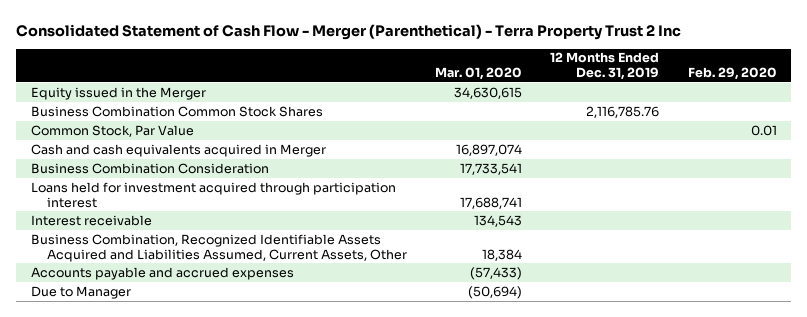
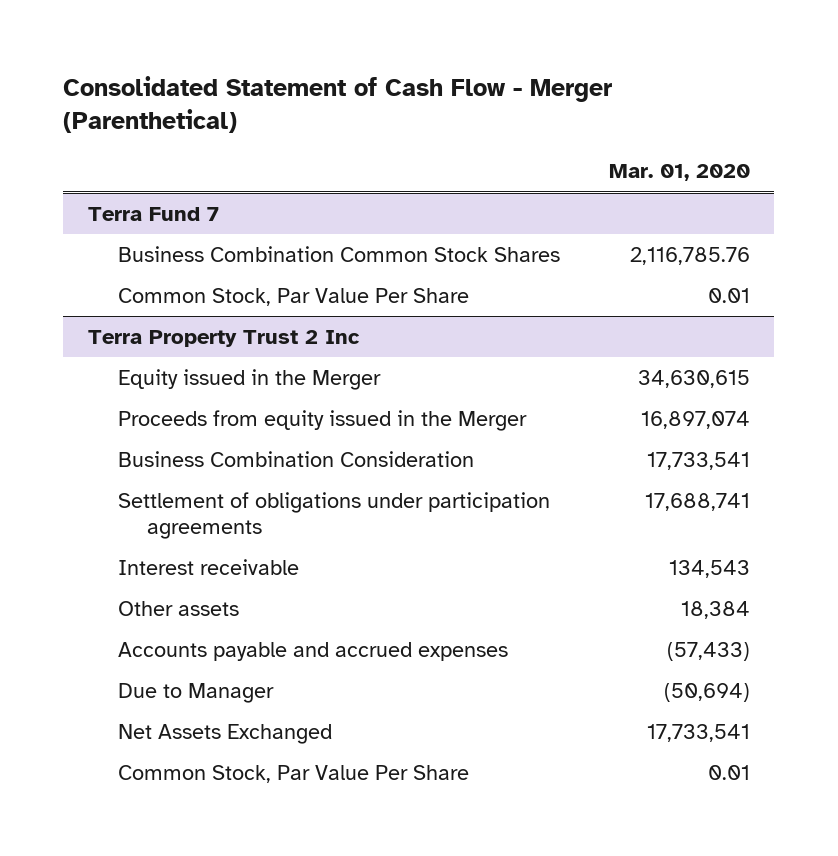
[16,23,682,40] Consolidated Statement of Cash Flow - Merger (Parenthetical) - Terra Property Trust 2 Inc -> [63,76,613,134] Consolidated Statement of Cash Flow - Merger (Parenthetical)
[550,52,660,81] 12 Months Ended Dec. 31, 2019 -> none
[687,67,777,81] Feb. 29, 2020 -> none
none -> [87,206,219,221] Terra Fund 7
none -> [117,245,560,262] Business Combination Common Stock Shares
none -> [117,287,469,306] Common Stock, Par Value Per Share
none -> [87,329,360,347] Terra Property Trust 2 Inc
[30,105,323,117] Business Combination Common Stock Shares -> none
[30,124,194,137] Common Stock, Par Value -> none
[30,143,326,157] Cash and cash equivalents acquired in Merger -> [117,409,527,431] Proceeds from equity issued in the Merger
[30,181,396,208] Loans held for investment acquired through participation interest -> [117,491,550,540] Settlement of obligations under participation agreements
[30,233,407,262] Business Combination, Recognized Identifiable Assets Acquired and Liabilities Assumed, Current Assets, Other -> [117,600,239,616] Other assets
none -> [117,723,332,744] Net Assets Exchanged
none -> [117,764,469,783] Common Stock, Par Value Per Share

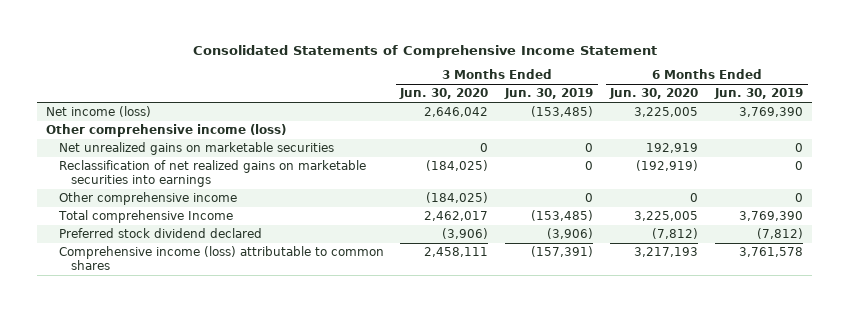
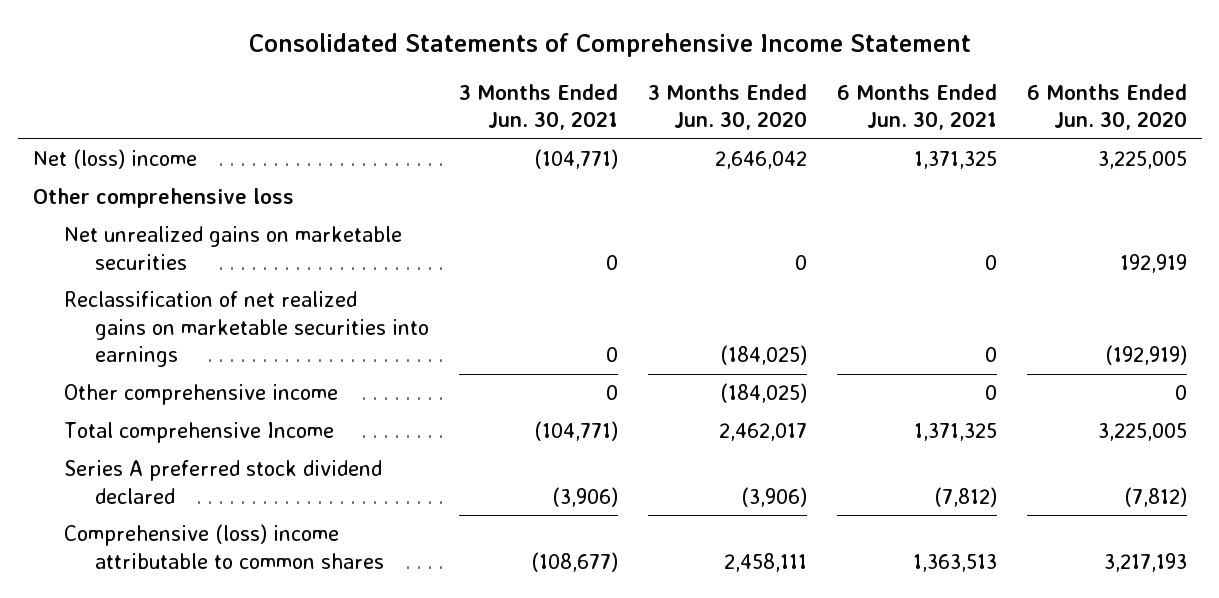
[504,88,594,100] Jun. 30, 2019 -> none
[714,88,804,100] Jun. 30, 2019 -> none
none -> [458,83,618,131] 3 Months Ended Jun. 30, 2021
none -> [836,83,997,131] 6 Months Ended Jun. 30, 2021
[45,106,151,118] Net income (loss) -> [32,149,197,170] Net (loss) income
[45,124,286,138] Other comprehensive income (loss) -> [32,188,294,209] Other comprehensive loss
[58,228,262,239] Preferred stock dividend declared -> [63,460,382,504] Series A preferred stock dividend declared
[58,246,384,270] Comprehensive income (loss) attributable to common shares -> [63,524,384,569] Comprehensive (loss) income attributable to common shares

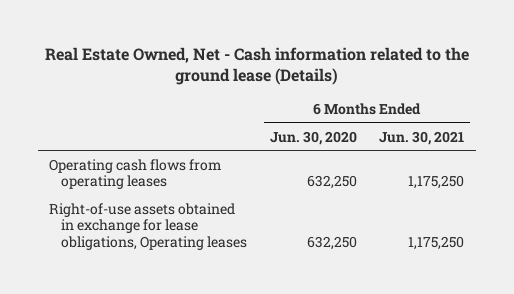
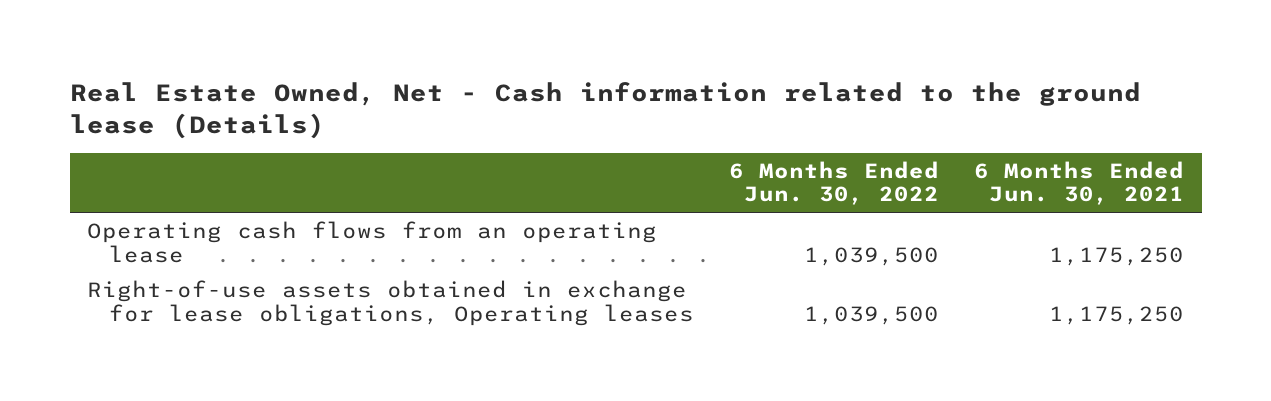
[269,130,357,145] Jun. 30, 2020 -> none
none -> [729,160,940,206] 6 Months Ended Jun. 30, 2022
[49,158,223,190] Operating cash flows from operating leases -> [87,221,658,263] Operating cash flows from an operating lease

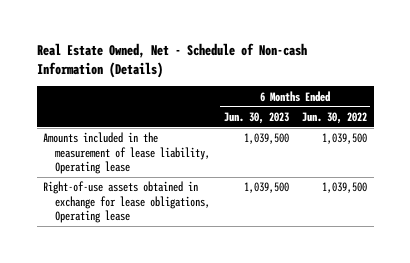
[69,82,1141,139] Real Estate Owned, Net - Cash information related to the ground lease (Details) -> [36,43,307,79] Real Estate Owned, Net - Schedule of Non-cash Information (Details)
[974,160,1185,206] 6 Months Ended Jun. 30, 2021 -> none
none -> [223,112,289,125] Jun. 30, 2023
[87,221,658,263] Operating cash flows from an operating lease -> [43,132,211,174] Amounts included in the measurement of lease liability, Operating lease
[87,280,694,326] Right-of-use assets obtained in exchange for lease obligations, Operating leases -> [43,181,211,223] Right-of-use assets obtained in exchange for lease obligations, Operating lease

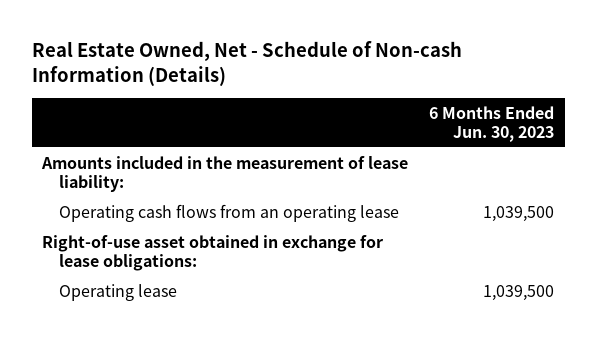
[301,112,367,125] Jun. 30, 2022 -> none
none -> [41,156,409,192] Amounts included in the measurement of lease liability:
[43,132,211,174] Amounts included in the measurement of lease liability, Operating lease -> [58,204,399,223] Operating cash flows from an operating lease
none -> [42,235,384,271] Right-of-use asset obtained in exchange for lease obligations:
[43,181,211,223] Right-of-use assets obtained in exchange for lease obligations, Operating lease -> [58,284,177,302] Operating lease

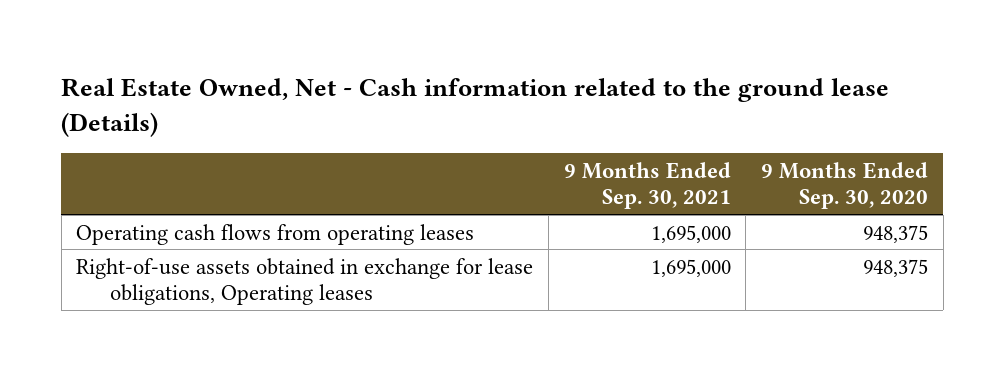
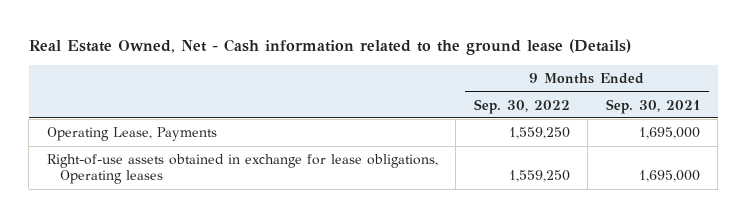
[761,162,929,210] 9 Months Ended Sep. 30, 2020 -> none
none -> [473,98,570,114] Sep. 30, 2022
[76,223,475,245] Operating cash flows from operating leases -> [46,127,217,142] Operating Lease, Payments

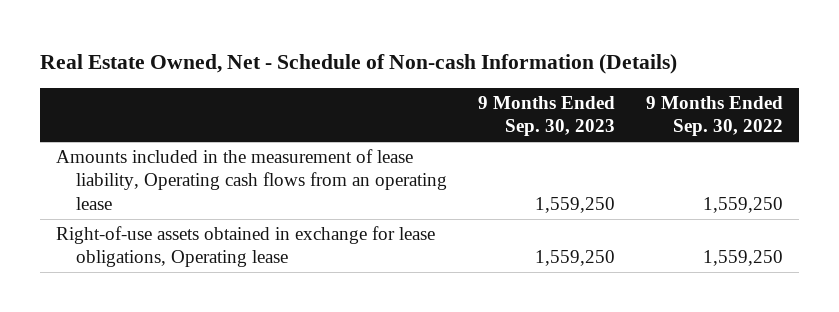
[28,38,631,55] Real Estate Owned, Net - Cash information related to the ground lease (Details) -> [40,54,678,75] Real Estate Owned, Net - Schedule of Non-cash Information (Details)
[605,98,700,114] Sep. 30, 2021 -> none
none -> [478,96,616,137] 9 Months Ended Sep. 30, 2023
[46,127,217,142] Operating Lease, Payments -> [55,149,447,210] Amounts included in the measurement of lease liability, Operating cash flows from an operating lease
[46,154,438,185] Right-of-use assets obtained in exchange for lease obligations, Operating leases -> [55,226,435,268] Right-of-use assets obtained in exchange for lease obligations, Operating lease

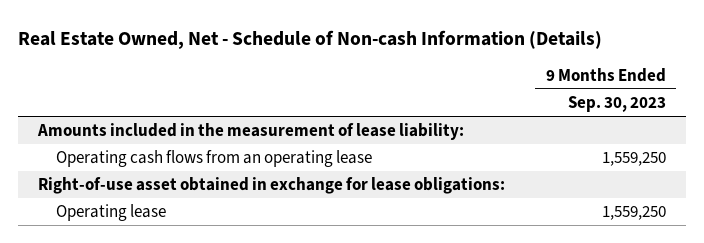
[646,96,784,137] 9 Months Ended Sep. 30, 2022 -> none
none -> [37,123,465,141] Amounts included in the measurement of lease liability:
[55,149,447,210] Amounts included in the measurement of lease liability, Operating cash flows from an operating lease -> [55,150,372,168] Operating cash flows from an operating lease
none -> [38,177,506,195] Right-of-use asset obtained in exchange for lease obligations:
[55,226,435,268] Right-of-use assets obtained in exchange for lease obligations, Operating lease -> [55,204,166,222] Operating lease

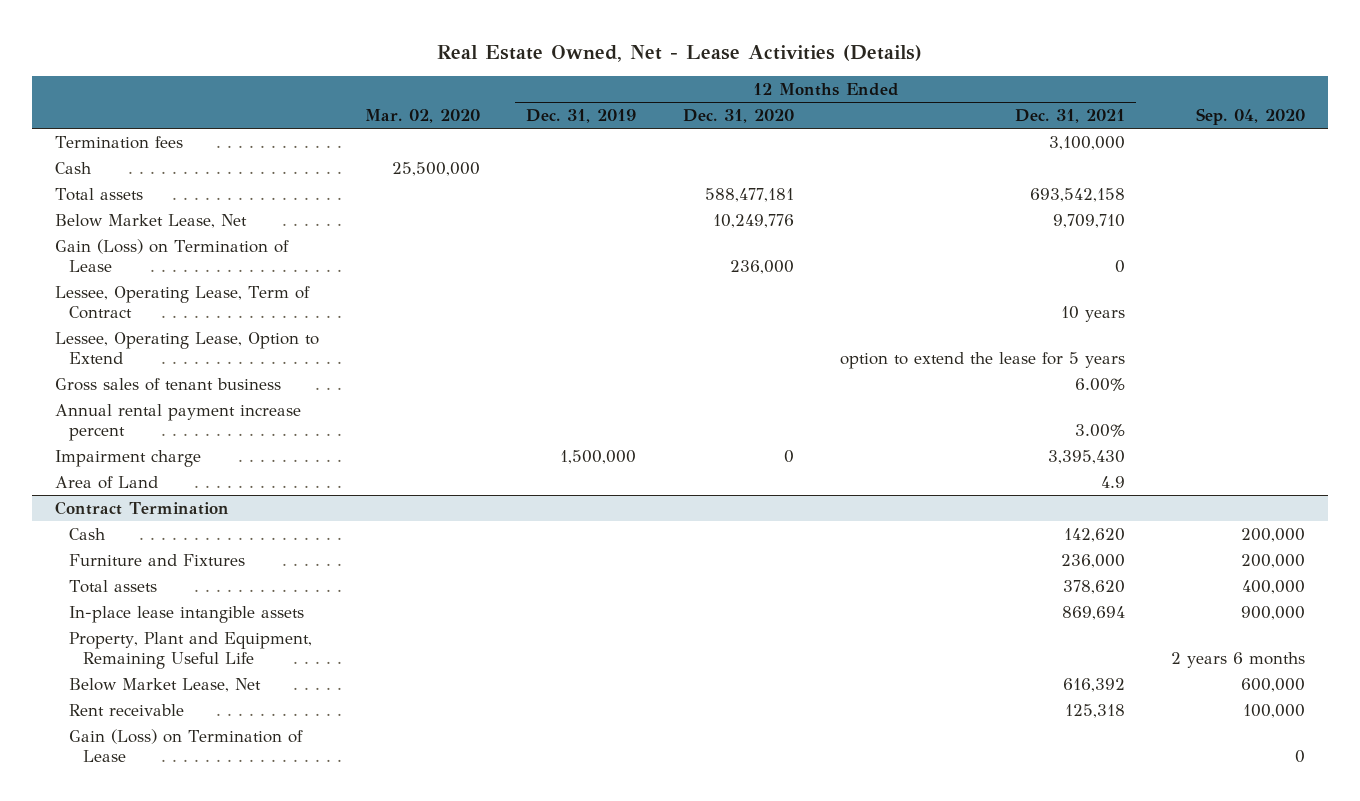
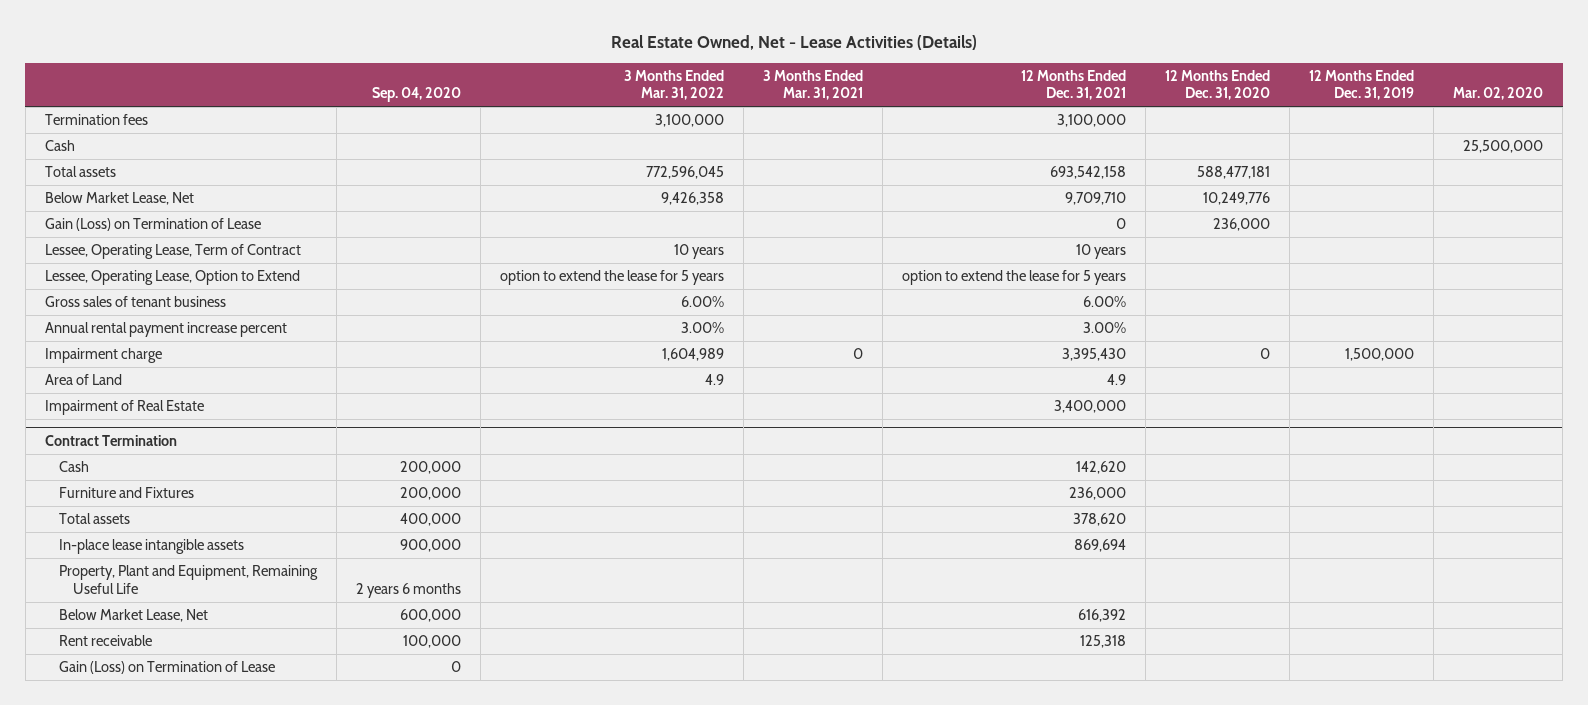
none -> [624,69,725,101] 3 Months Ended Mar. 31, 2022
none -> [763,69,864,101] 3 Months Ended Mar. 31, 2021
none -> [44,400,204,416] Impairment of Real Estate

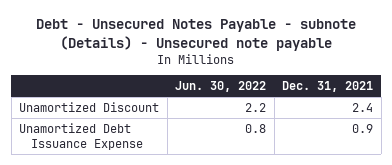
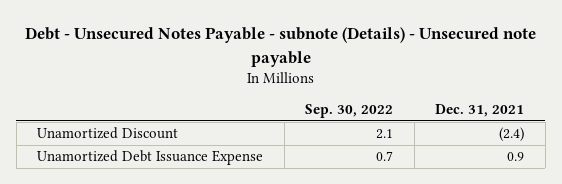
[175,81,267,93] Jun. 30, 2022 -> none
none -> [305,103,394,118] Sep. 30, 2022
[352,102,374,112] 2.4 -> [499,127,525,143] (2.4)

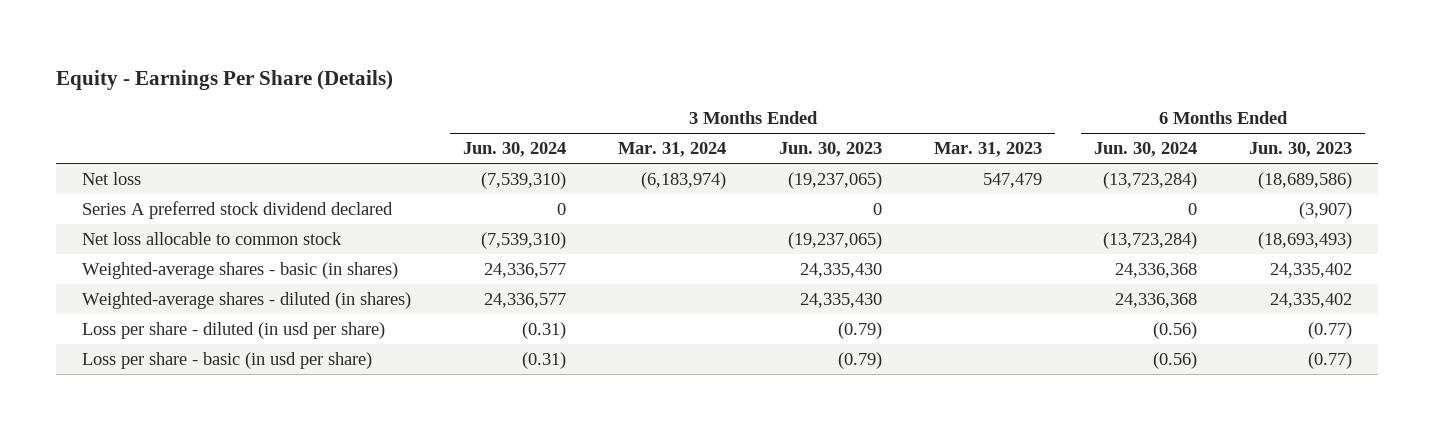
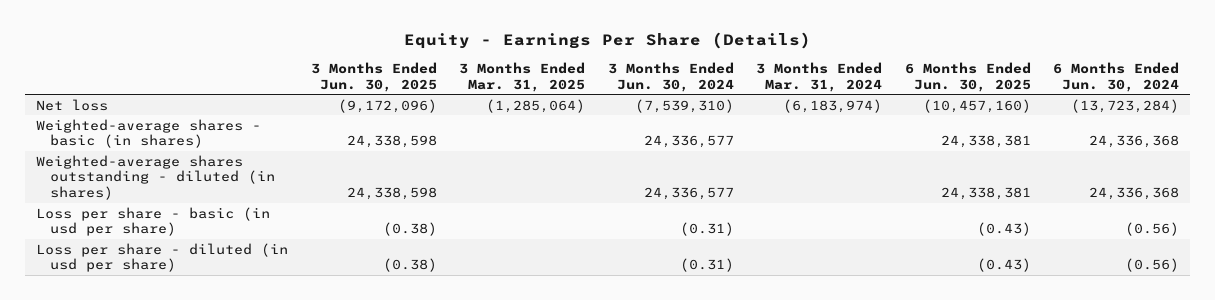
[778,142,882,158] Jun. 30, 2023 -> none
[933,142,1042,158] Mar. 31, 2023 -> none
[1249,142,1353,158] Jun. 30, 2023 -> none
none -> [310,62,437,92] 3 Months Ended Jun. 30, 2025
none -> [459,62,586,92] 3 Months Ended Mar. 31, 2025
none -> [904,62,1031,92] 6 Months Ended Jun. 30, 2025
[82,201,394,220] Series A preferred stock dividend declared -> none
[82,232,343,246] Net loss allocable to common stock -> none
[82,292,412,310] Weighted-average shares - diluted (in shares) -> [36,154,275,201] Weighted-average shares outstanding - diluted (in shares)
[82,322,386,340] Loss per share - diluted (in usd per share) -> [36,242,289,273] Loss per share - diluted (in usd per share)

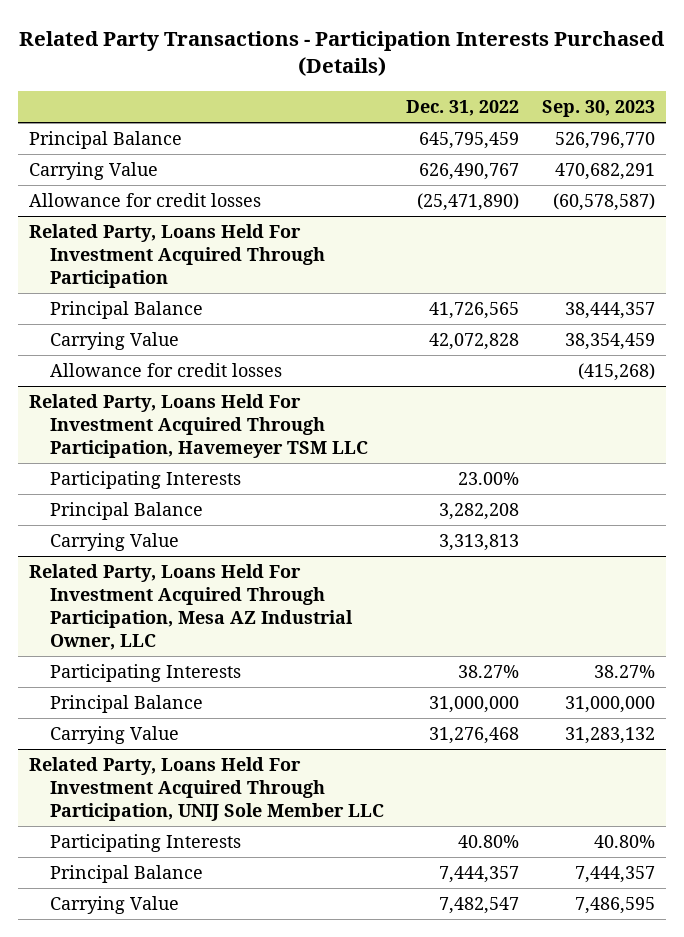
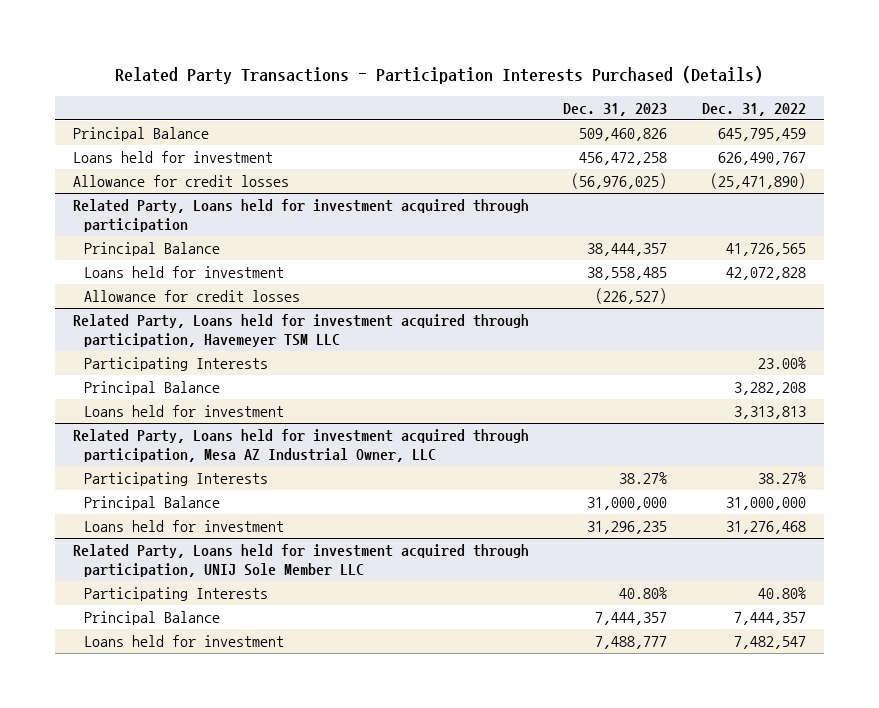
[541,100,655,118] Sep. 30, 2023 -> none
none -> [563,102,668,116] Dec. 31, 2023
[29,161,159,180] Carrying Value -> [72,151,273,164] Loans held for investment
[29,223,326,288] Related Party, Loans Held For Investment Acquired Through Participation -> [72,199,529,232] Related Party, Loans held for investment acquired through participation
[50,331,180,350] Carrying Value -> [84,266,285,279] Loans held for investment
[29,393,369,458] Related Party, Loans Held For Investment Acquired Through Participation, Havemeyer TSM LLC -> [72,314,529,347] Related Party, Loans held for investment acquired through participation, Havemeyer TSM LLC
[50,532,180,551] Carrying Value -> [84,405,285,418] Loans held for investment
[29,563,354,650] Related Party, Loans Held For Investment Acquired Through Participation, Mesa AZ Industrial Owner, LLC -> [72,429,529,462] Related Party, Loans held for investment acquired through participation, Mesa AZ Industrial Owner, LLC
[50,725,180,744] Carrying Value -> [84,520,285,533] Loans held for investment
[29,756,385,821] Related Party, Loans Held For Investment Acquired Through Participation, UNIJ Sole Member LLC -> [72,544,529,577] Related Party, Loans held for investment acquired through participation, UNIJ Sole Member LLC
[50,895,180,914] Carrying Value -> [84,635,285,648] Loans held for investment

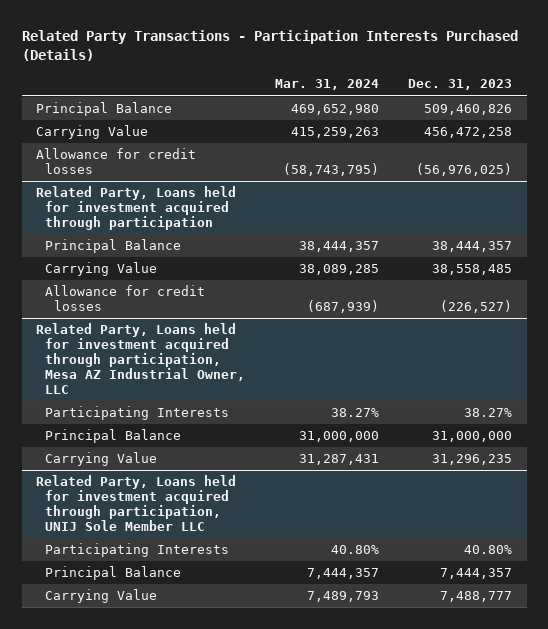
[702,102,807,116] Dec. 31, 2022 -> none
none -> [274,79,379,91] Mar. 31, 2024
[72,151,273,164] Loans held for investment -> [36,125,149,140] Carrying Value
[84,266,285,279] Loans held for investment -> [45,262,158,277] Carrying Value
[72,314,529,347] Related Party, Loans held for investment acquired through participation, Havemeyer TSM LLC -> none
[84,357,269,372] Participating Interests -> none
[84,381,221,396] Principal Balance -> none
[84,405,285,418] Loans held for investment -> none
[84,520,285,533] Loans held for investment -> [45,452,158,467] Carrying Value
[84,635,285,648] Loans held for investment -> [45,589,158,604] Carrying Value

